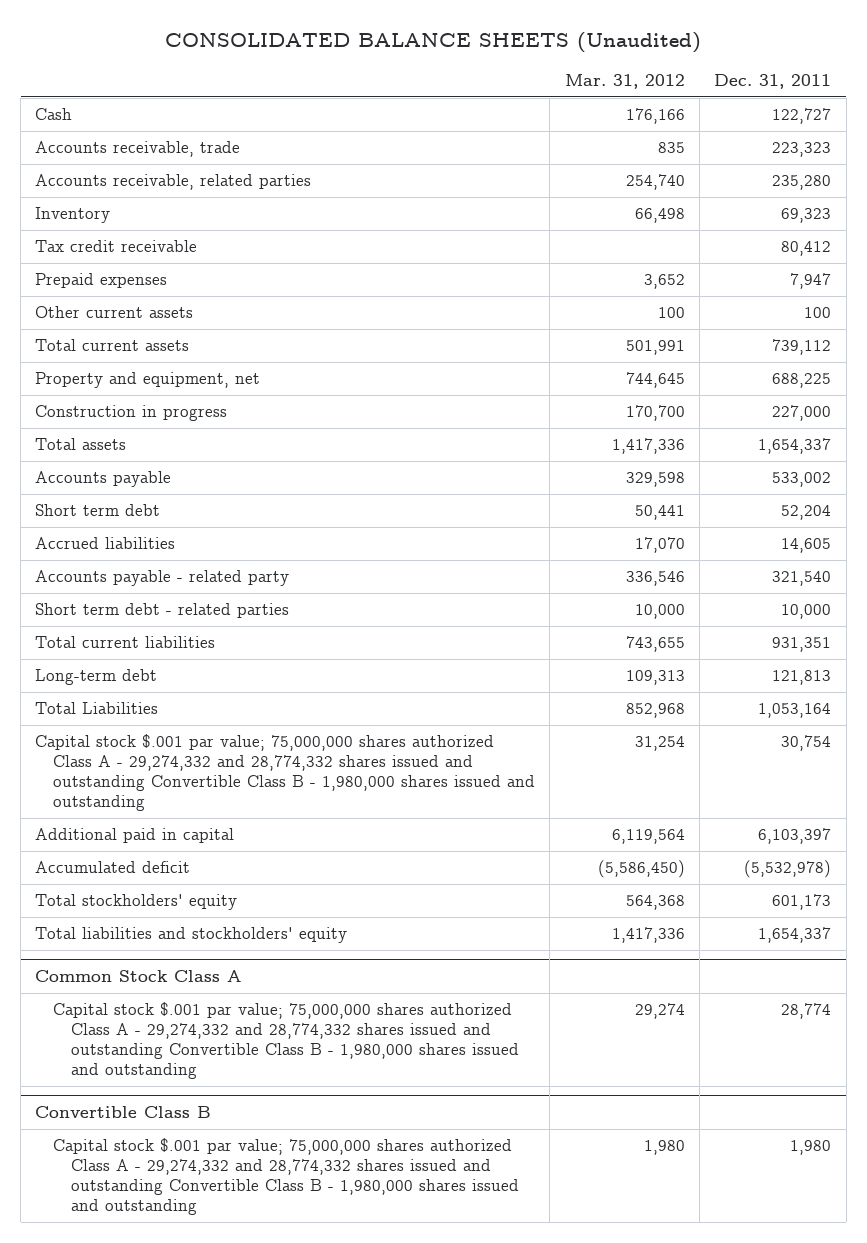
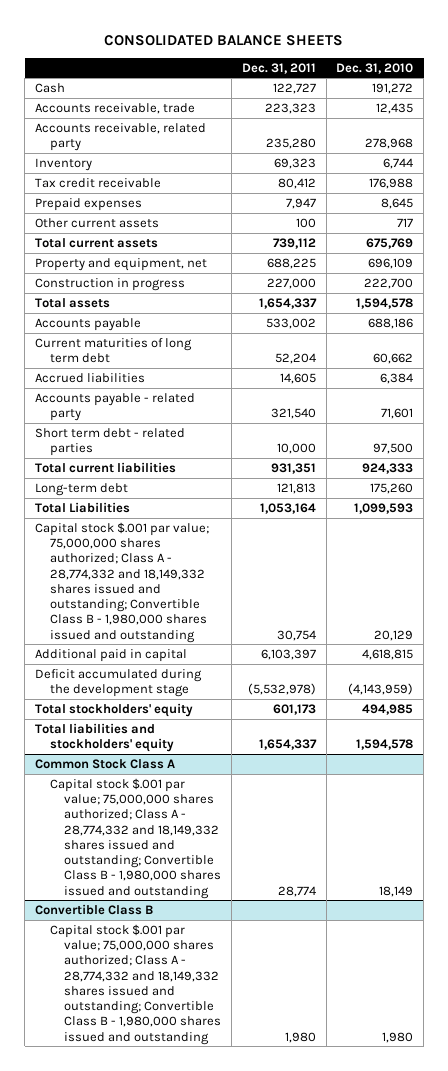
[165,32,702,54] CONSOLIDATED BALANCE SHEETS (Unaudited) -> [104,34,344,46] CONSOLIDATED BALANCE SHEETS
[564,74,685,90] Mar. 31, 2012 -> none
none -> [336,62,414,74] Dec. 31, 2010
[35,174,312,191] Accounts receivable, related parties -> [34,122,206,152] Accounts receivable, related party
[35,504,161,517] Short term debt -> [34,337,192,364] Current maturities of long term debt
[35,734,535,812] Capital stock $.001 par value; 75,000,000 shares authorized Class A - 29,274,332 and 28,774,332 shares issued and outstanding Convertible Class B - 1,980,000 shares issued and outstanding -> [34,521,209,643] Capital stock $.001 par value; 75,000,000 shares authorized; Class A - 28,774,332 and 18,149,332 shares issued and outstanding; Convertible Class B - 1,980,000 shares issued and outstanding
[35,861,191,874] Accumulated deficit -> [34,668,202,698] Deficit accumulated during the development stage
[52,1002,519,1080] Capital stock $.001 par value; 75,000,000 shares authorized Class A - 29,274,332 and 28,774,332 shares issued and outstanding Convertible Class B - 1,980,000 shares issued and outstanding -> [49,777,222,899] Capital stock $.001 par value; 75,000,000 shares authorized; Class A - 28,774,332 and 18,149,332 shares issued and outstanding; Convertible Class B - 1,980,000 shares issued and outstanding
[52,1138,519,1216] Capital stock $.001 par value; 75,000,000 shares authorized Class A - 29,274,332 and 28,774,332 shares issued and outstanding Convertible Class B - 1,980,000 shares issued and outstanding -> [49,923,222,1045] Capital stock $.001 par value; 75,000,000 shares authorized; Class A - 28,774,332 and 18,149,332 shares issued and outstanding; Convertible Class B - 1,980,000 shares issued and outstanding

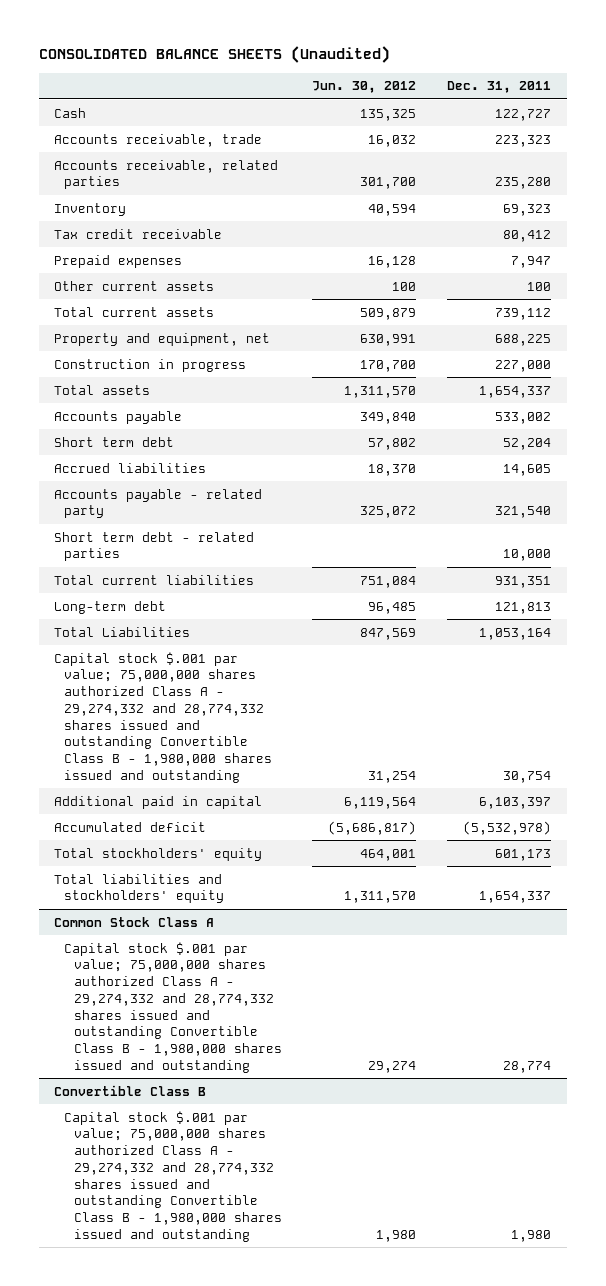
[104,34,344,46] CONSOLIDATED BALANCE SHEETS -> [38,46,390,64] CONSOLIDATED BALANCE SHEETS (Unaudited)
[336,62,414,74] Dec. 31, 2010 -> none
none -> [312,81,417,94] Jun. 30, 2012
[34,122,206,152] Accounts receivable, related party -> [54,159,279,190] Accounts receivable, related parties
[34,337,192,364] Current maturities of long term debt -> [54,436,175,447] Short term debt
[34,521,209,643] Capital stock $.001 par value; 75,000,000 shares authorized; Class A - 28,774,332 and 18,149,332 shares issued and outstanding; Convertible Class B - 1,980,000 shares issued and outstanding -> [54,651,272,783] Capital stock $.001 par value; 75,000,000 shares authorized Class A - 29,274,332 and 28,774,332 shares issued and outstanding Convertible Class B - 1,980,000 shares issued and outstanding
[34,668,202,698] Deficit accumulated during the development stage -> [54,821,207,832] Accumulated deficit
[49,777,222,899] Capital stock $.001 par value; 75,000,000 shares authorized; Class A - 28,774,332 and 18,149,332 shares issued and outstanding; Convertible Class B - 1,980,000 shares issued and outstanding -> [63,941,282,1073] Capital stock $.001 par value; 75,000,000 shares authorized Class A - 29,274,332 and 28,774,332 shares issued and outstanding Convertible Class B - 1,980,000 shares issued and outstanding
[49,923,222,1045] Capital stock $.001 par value; 75,000,000 shares authorized; Class A - 28,774,332 and 18,149,332 shares issued and outstanding; Convertible Class B - 1,980,000 shares issued and outstanding -> [63,1110,282,1242] Capital stock $.001 par value; 75,000,000 shares authorized Class A - 29,274,332 and 28,774,332 shares issued and outstanding Convertible Class B - 1,980,000 shares issued and outstanding

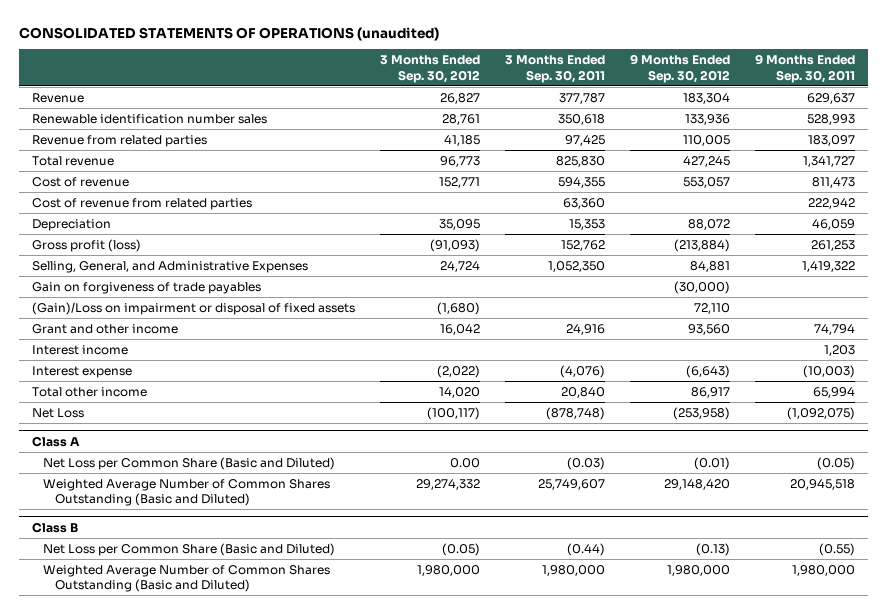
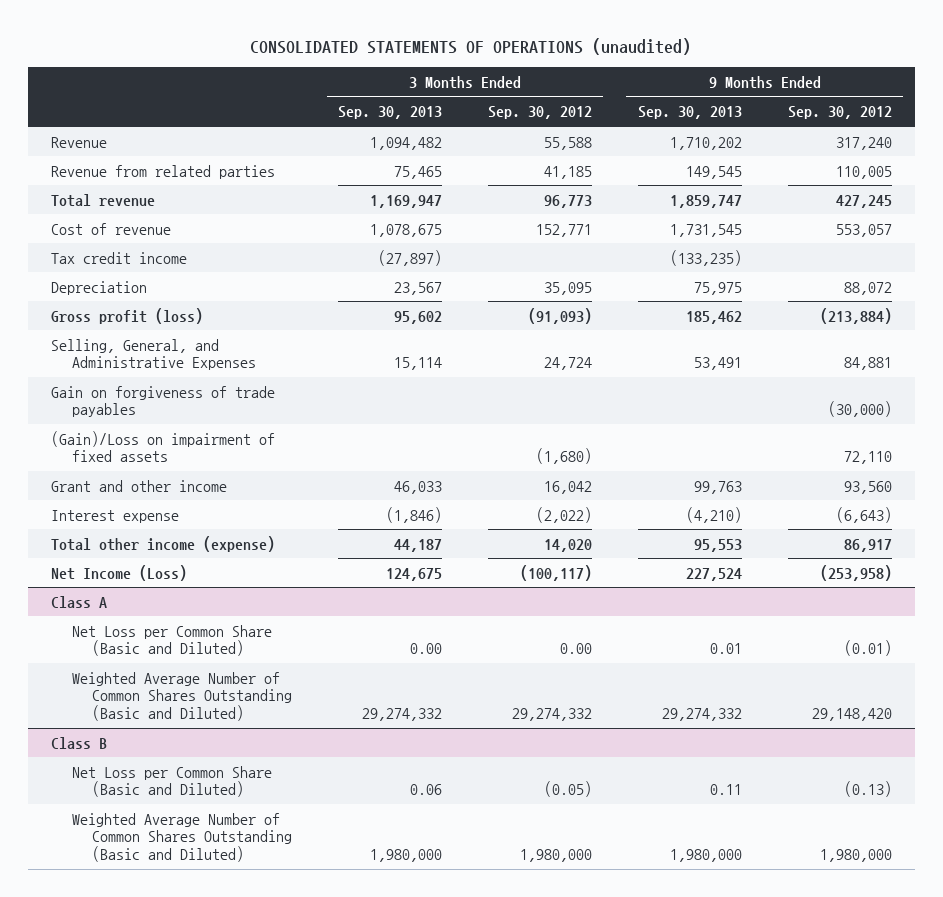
[505,55,606,83] 3 Months Ended Sep. 30, 2011 -> none
[755,54,856,83] 9 Months Ended Sep. 30, 2011 -> none
none -> [338,106,443,120] Sep. 30, 2013
none -> [637,106,742,120] Sep. 30, 2013
[31,113,267,124] Renewable identification number sales -> none
[439,92,480,104] 26,827 -> [543,136,592,150] 55,588
[683,92,731,104] 183,304 -> [835,136,892,150] 317,240
[31,197,252,210] Cost of revenue from related parties -> none
none -> [51,251,188,264] Tax credit income
[31,301,355,315] (Gain)/Loss on impairment or disposal of fixed assets -> [51,430,276,463] (Gain)/Loss on impairment of fixed assets
[31,344,128,355] Interest income -> none
[31,386,147,397] Total other income -> [51,535,276,552] Total other income (expense)
[31,407,84,418] Net Loss -> [51,564,188,581] Net Income (Loss)

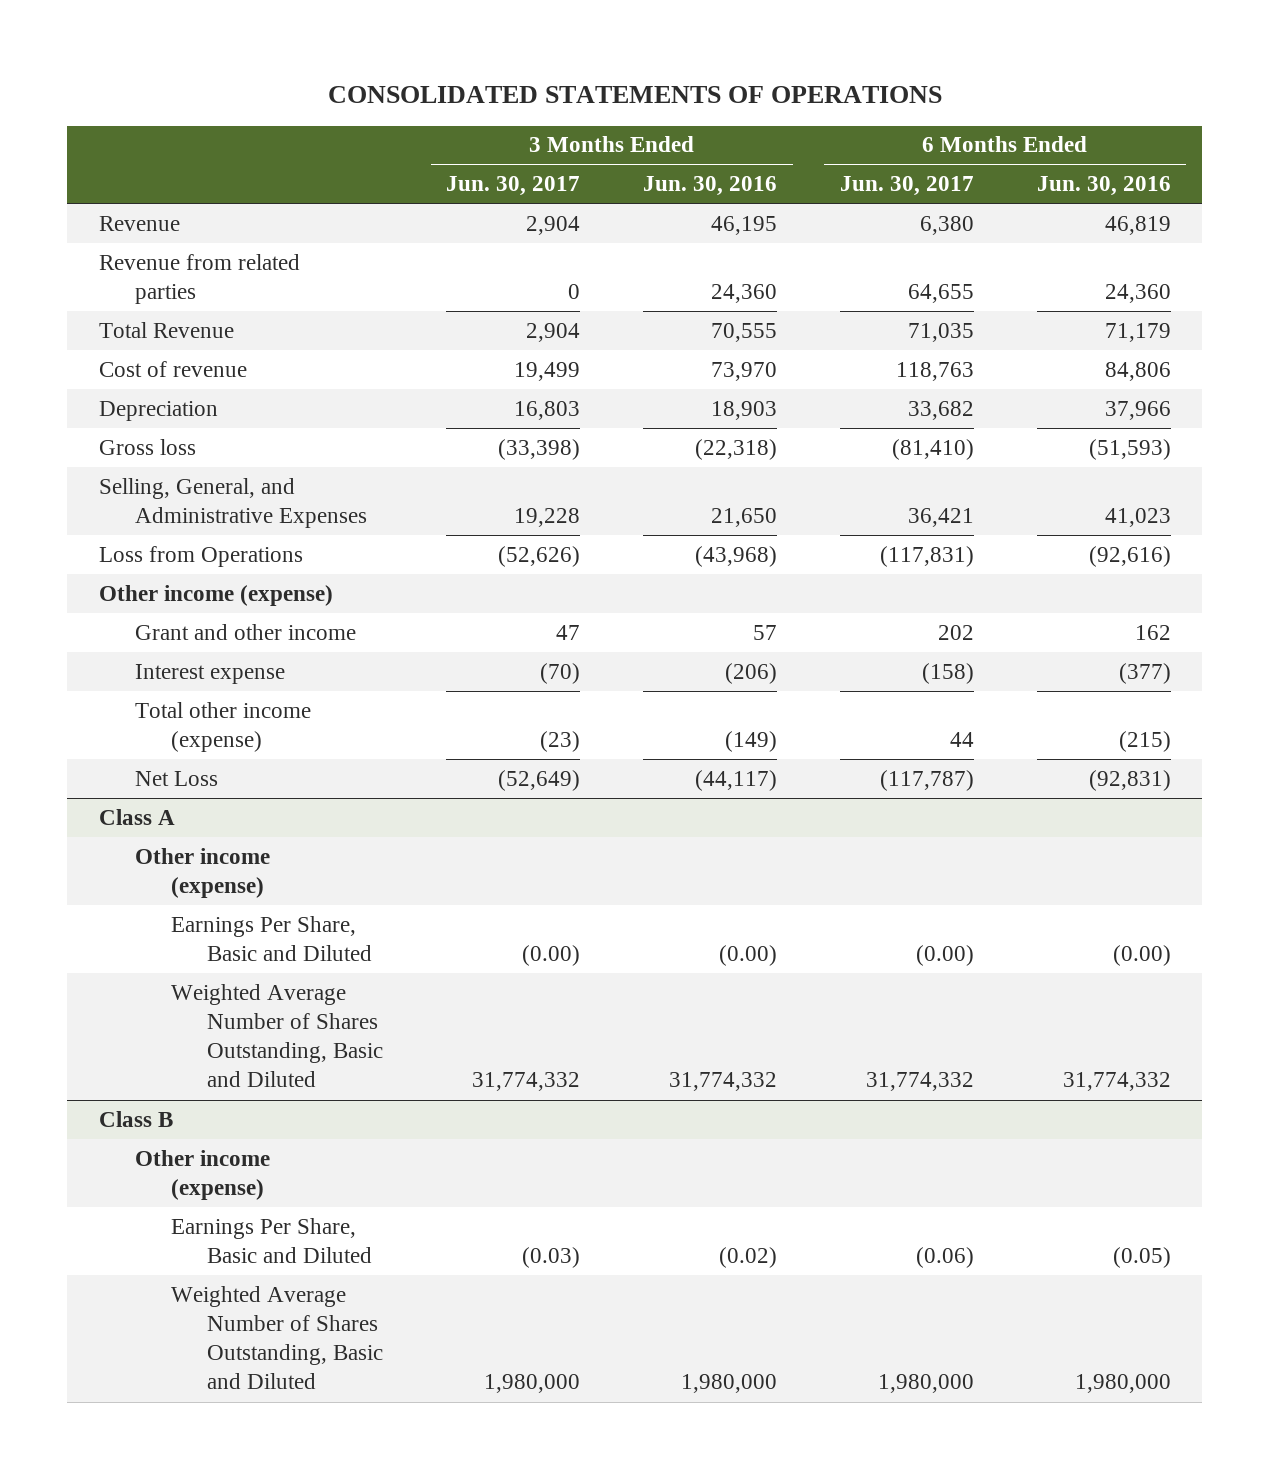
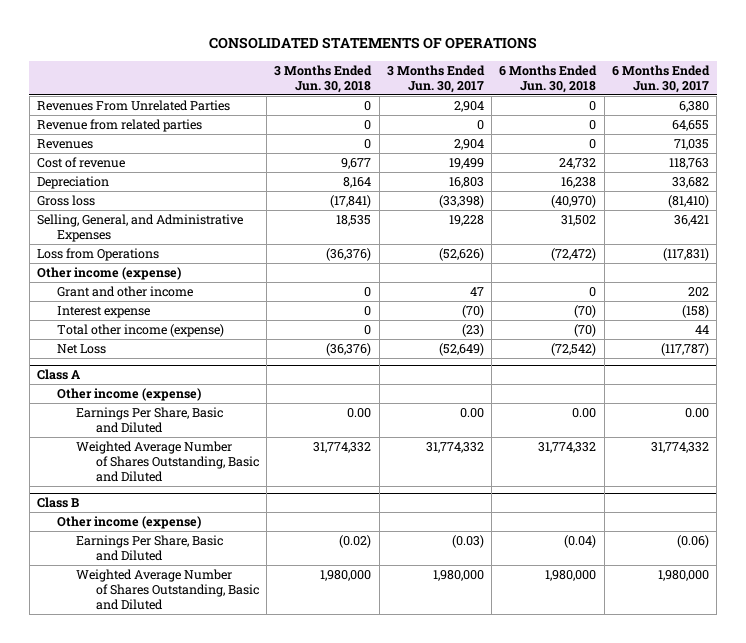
[643,176,778,197] Jun. 30, 2016 -> none
[1036,176,1171,197] Jun. 30, 2016 -> none
none -> [274,64,373,93] 3 Months Ended Jun. 30, 2018
none -> [499,64,598,93] 6 Months Ended Jun. 30, 2018
[98,215,180,231] Revenue -> [37,99,231,111] Revenues From Unrelated Parties
[98,321,234,338] Total Revenue -> [37,138,94,149] Revenues
[522,945,581,967] (0.00) -> [459,407,484,418] 0.00
[915,945,974,967] (0.00) -> [684,407,709,418] 0.00

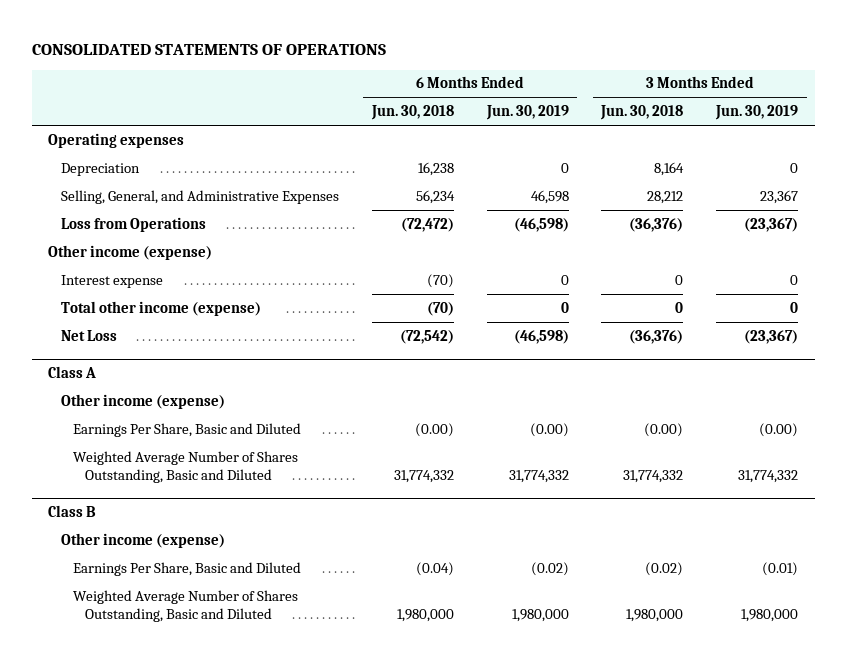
[386,64,485,93] 3 Months Ended Jun. 30, 2017 -> none
[611,64,710,93] 6 Months Ended Jun. 30, 2017 -> none
none -> [485,105,569,121] Jun. 30, 2019
none -> [715,105,799,121] Jun. 30, 2019
[37,99,231,111] Revenues From Unrelated Parties -> none
[37,118,203,132] Revenue from related parties -> none
[37,138,94,149] Revenues -> none
[37,156,126,168] Cost of revenue -> none
none -> [48,132,185,148] Operating expenses
[37,194,96,206] Gross loss -> none
[336,214,372,226] 18,535 -> [647,190,684,204] 28,212
[561,214,597,226] 31,502 -> [415,189,455,204] 56,234
[56,285,193,297] Grant and other income -> none
[347,407,372,418] 0.00 -> [644,422,684,437] (0.00)
[572,407,597,418] 0.00 -> [414,422,454,437] (0.00)

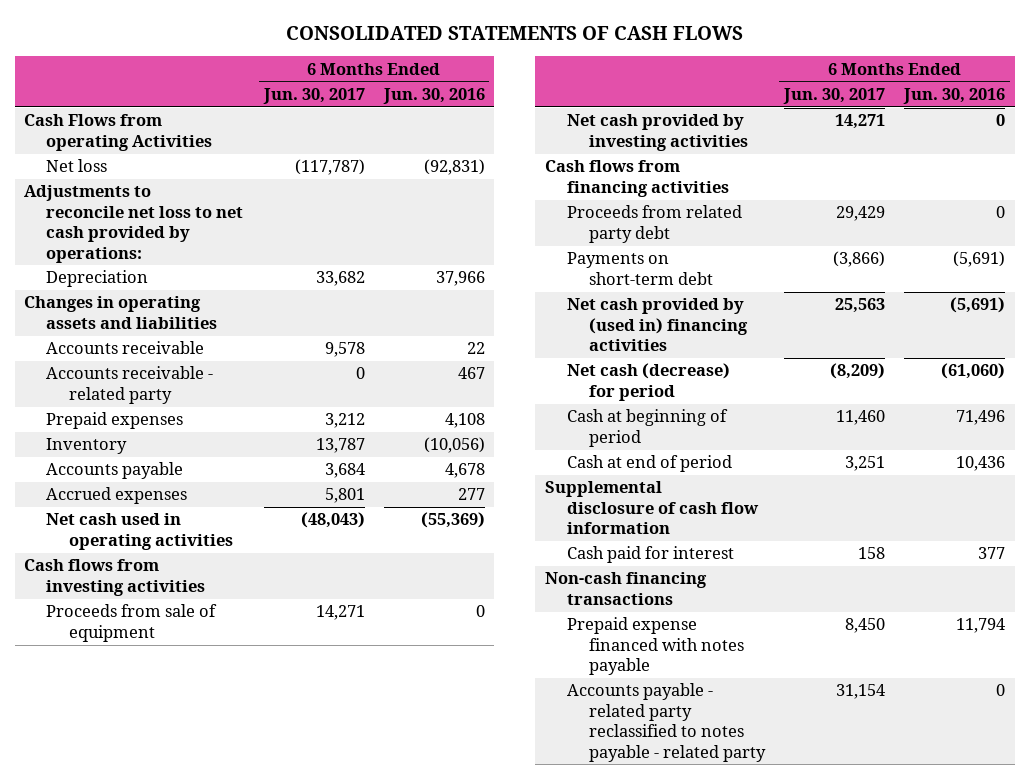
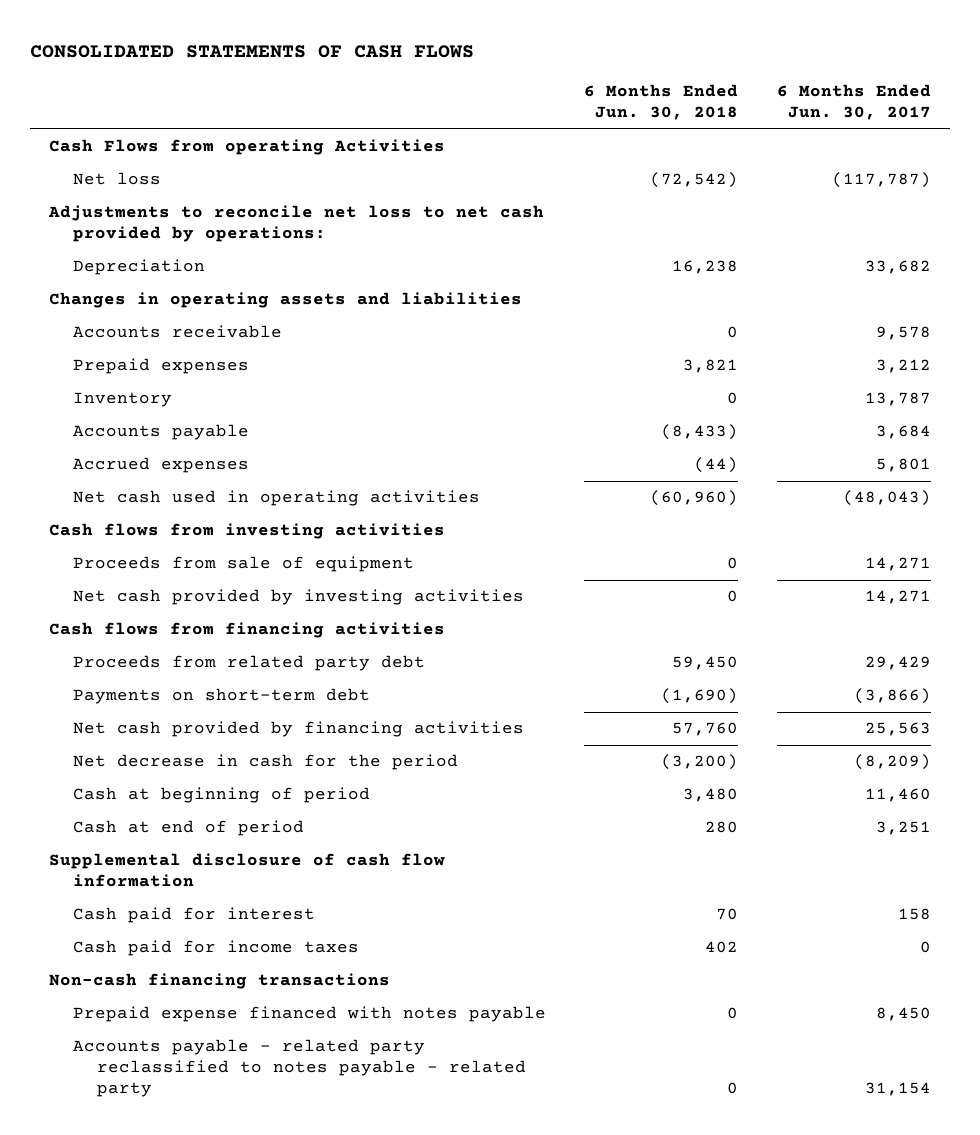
[382,87,485,104] Jun. 30, 2016 -> none
none -> [584,84,739,121] 6 Months Ended Jun. 30, 2018
[46,366,214,404] Accounts receivable - related party -> none
[566,298,749,352] Net cash provided by (used in) financing activities -> [73,721,525,738] Net cash provided by financing activities
[566,363,730,401] Net cash (decrease) for period -> [73,754,459,771] Net decrease in cash for the period
none -> [73,940,360,957] Cash paid for income taxes

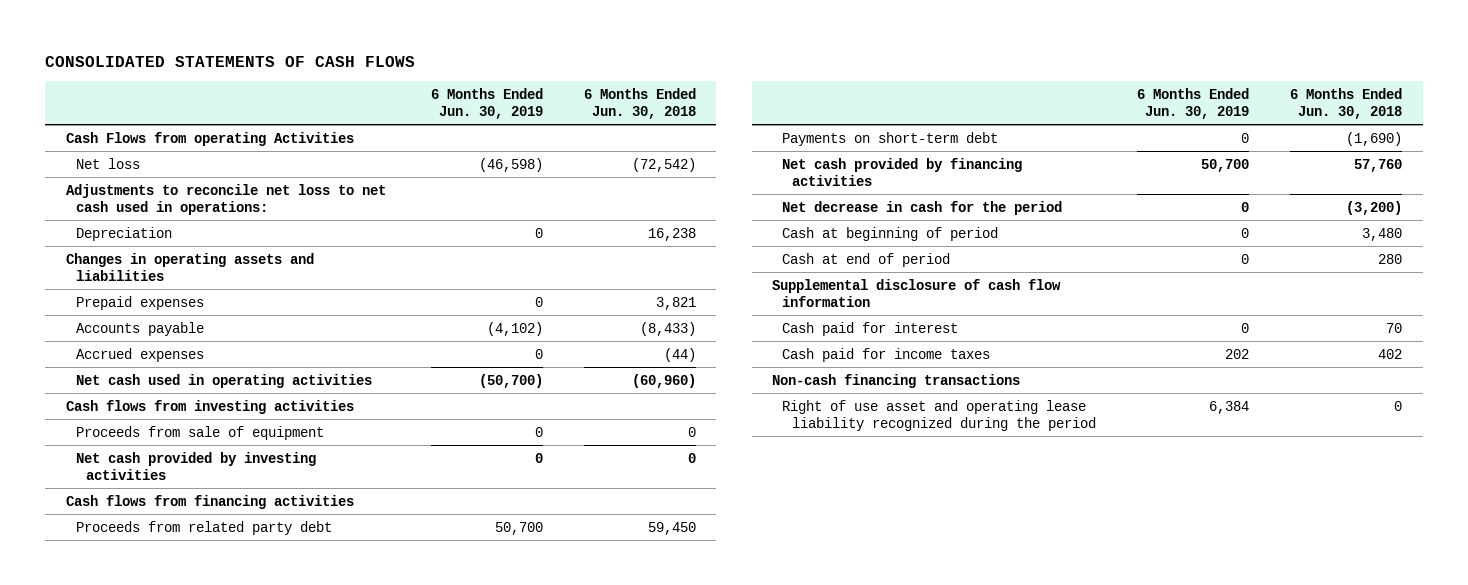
[776,84,931,121] 6 Months Ended Jun. 30, 2017 -> none
none -> [430,87,543,119] 6 Months Ended Jun. 30, 2019
[48,205,545,243] Adjustments to reconcile net loss to net cash provided by operations: -> [65,183,386,215] Adjustments to reconcile net loss to net cash used in operations:
[73,325,283,339] Accounts receivable -> none
[73,392,173,408] Inventory -> none
[73,1006,547,1023] Prepaid expense financed with notes payable -> none
[73,1039,527,1098] Accounts payable - related party reclassified to notes payable - related party -> none
none -> [782,399,1097,431] Right of use asset and operating lease liability recognized during the period

